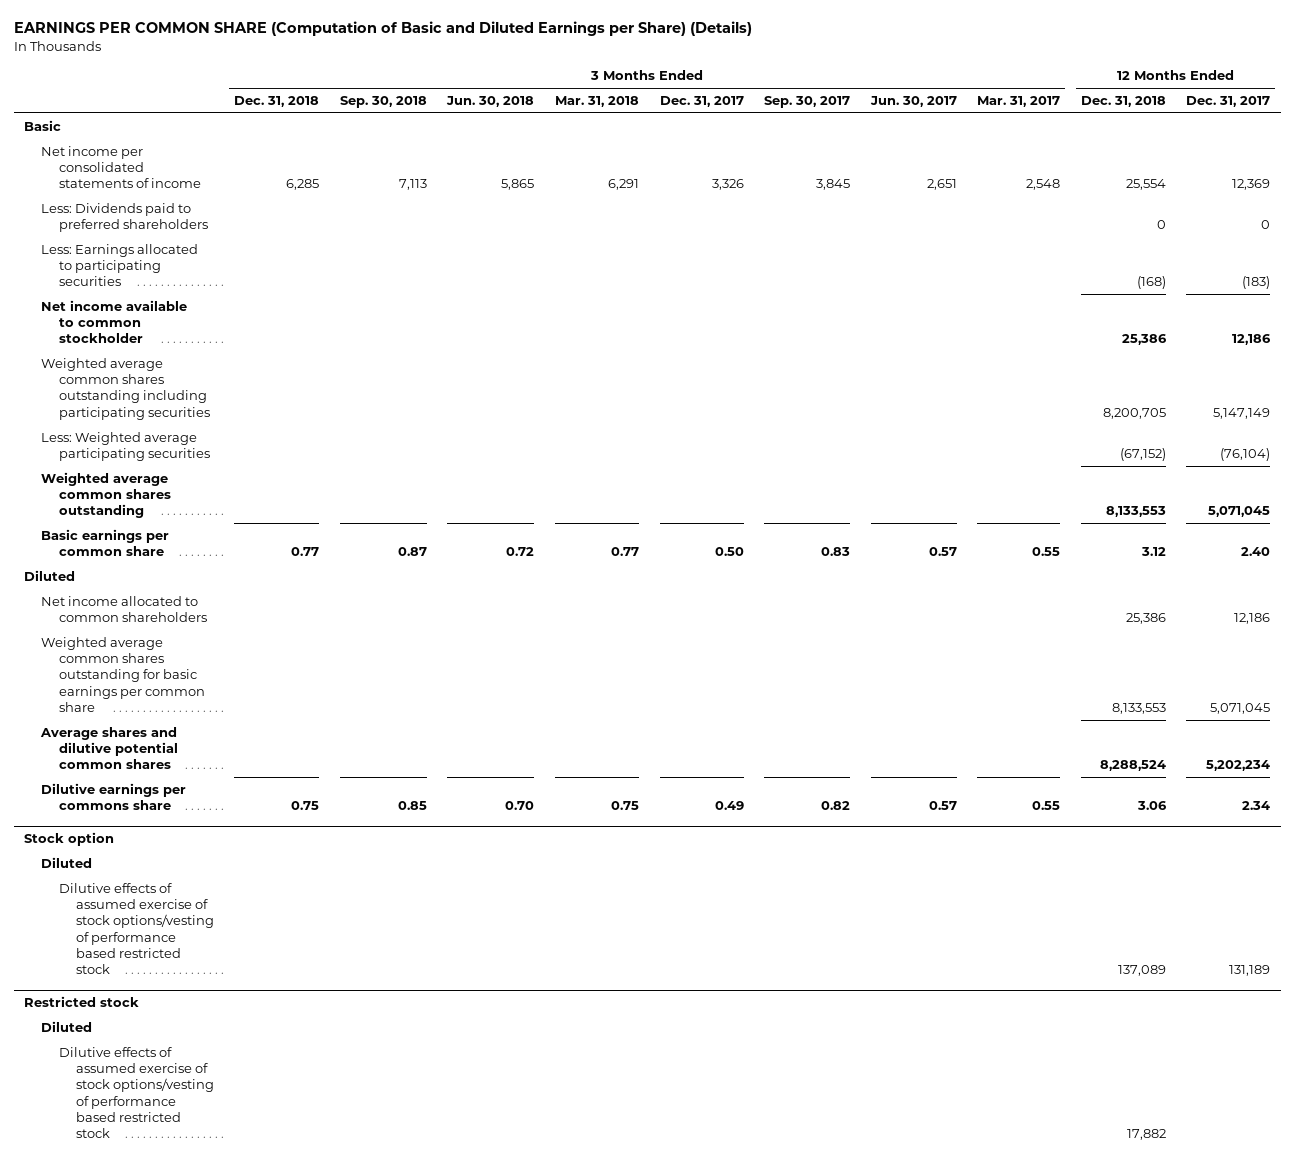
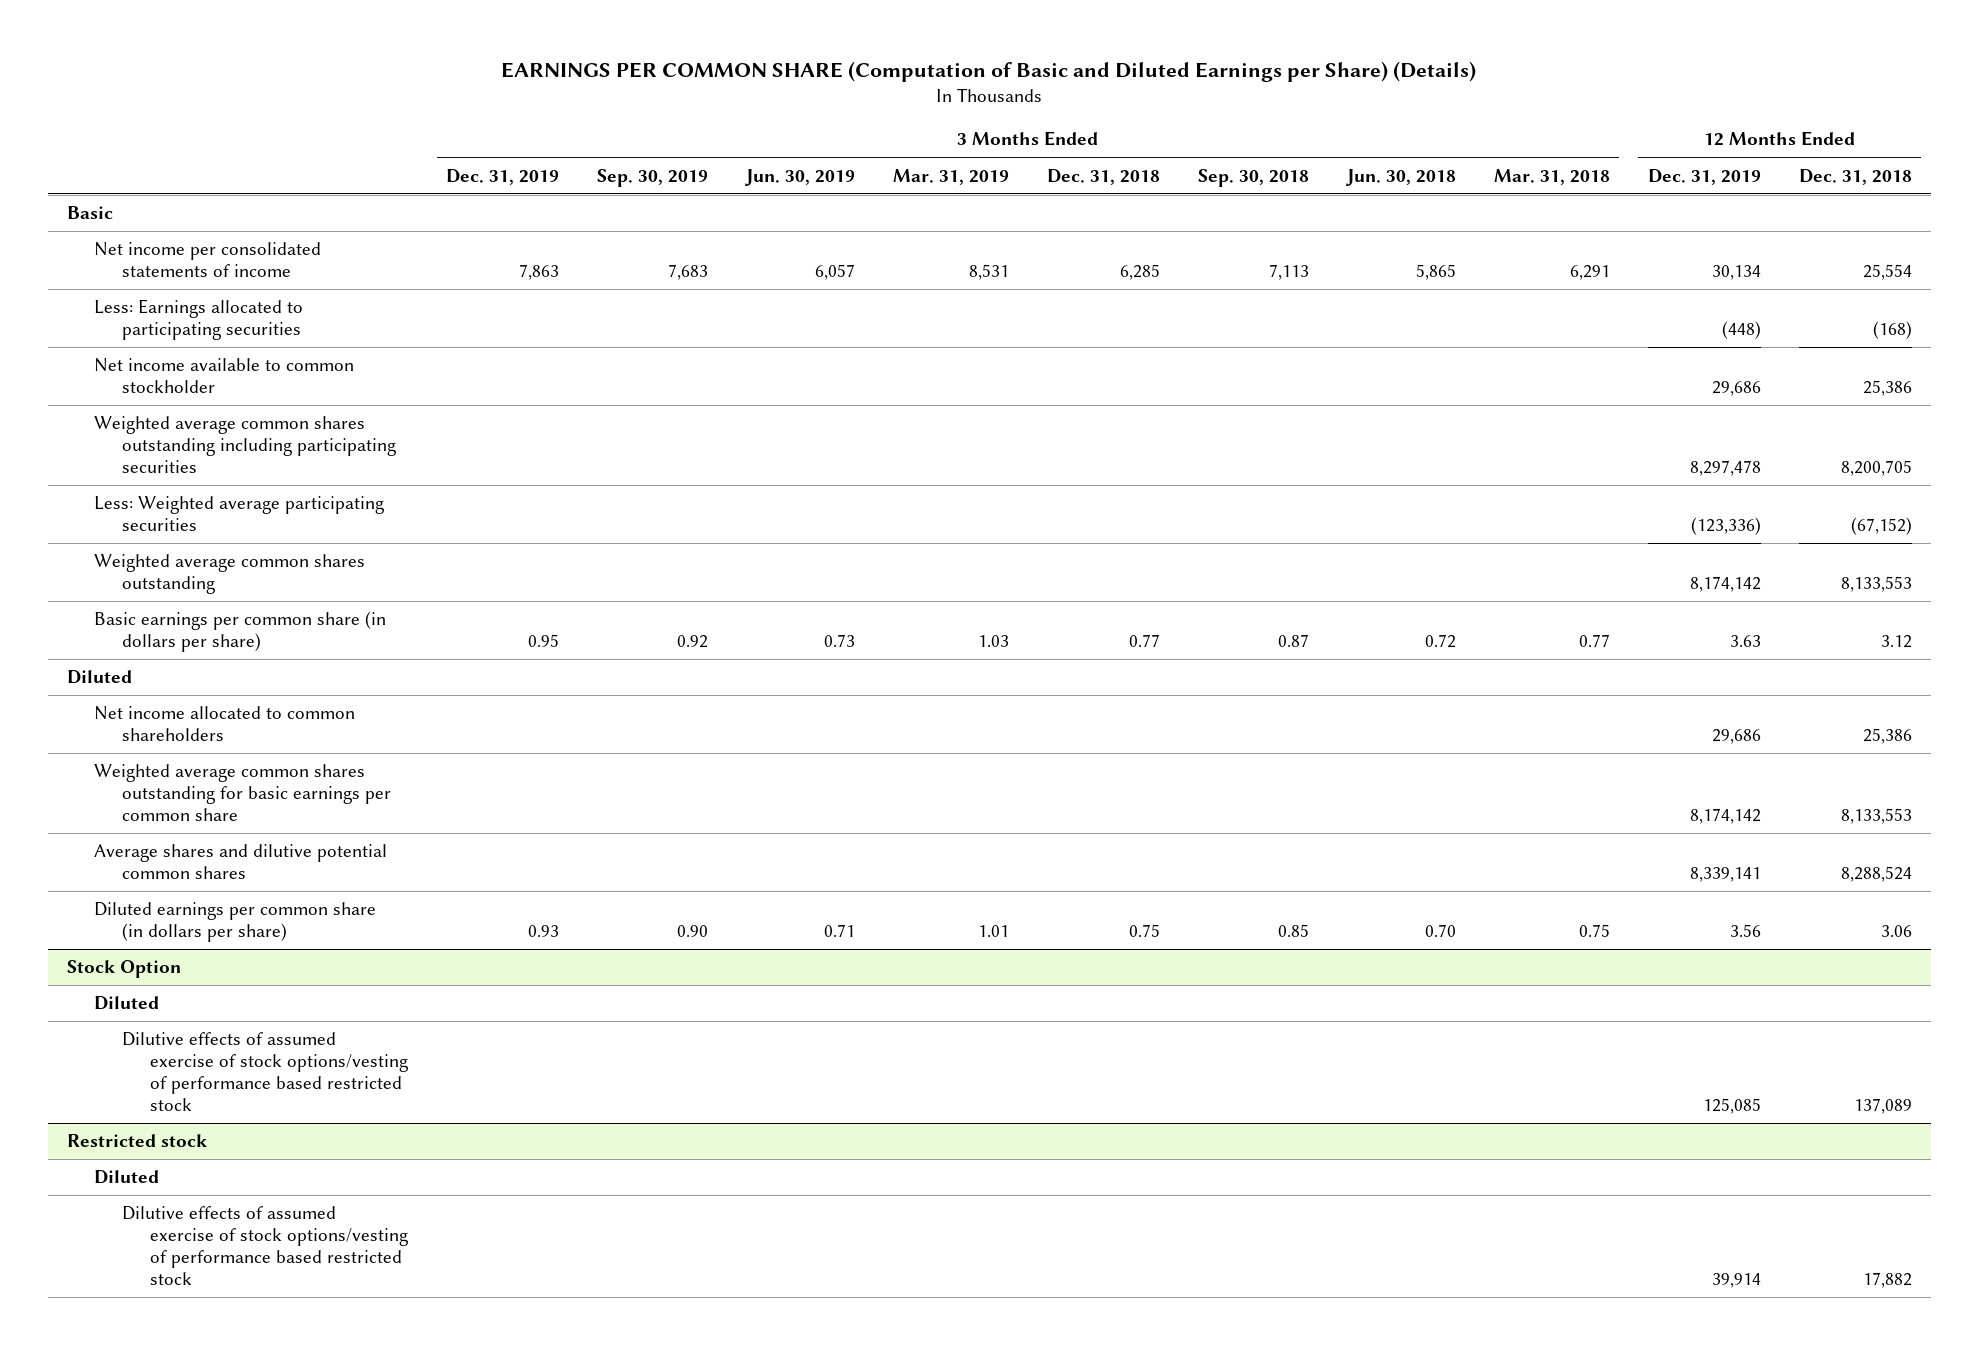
[659,95,744,107] Dec. 31, 2017 -> none
[764,95,851,108] Sep. 30, 2017 -> none
[869,95,957,107] Jun. 30, 2017 -> none
[977,95,1061,107] Mar. 31, 2017 -> none
[1186,95,1271,107] Dec. 31, 2017 -> none
none -> [446,168,560,185] Dec. 31, 2019
none -> [596,168,708,187] Sep. 30, 2019
none -> [744,168,855,186] Jun. 30, 2019
none -> [892,168,1009,185] Mar. 31, 2019
none -> [1647,168,1761,185] Dec. 31, 2019
[41,202,208,233] Less: Dividends paid to preferred shareholders -> none
[41,528,170,557] Basic earnings per common share -> [94,611,387,653] Basic earnings per common share (in dollars per share)
[41,782,187,811] Dilutive earnings per commons share -> [94,902,377,943] Diluted earnings per common share (in dollars per share)
[23,831,114,846] Stock option -> [66,960,181,979] Stock Option

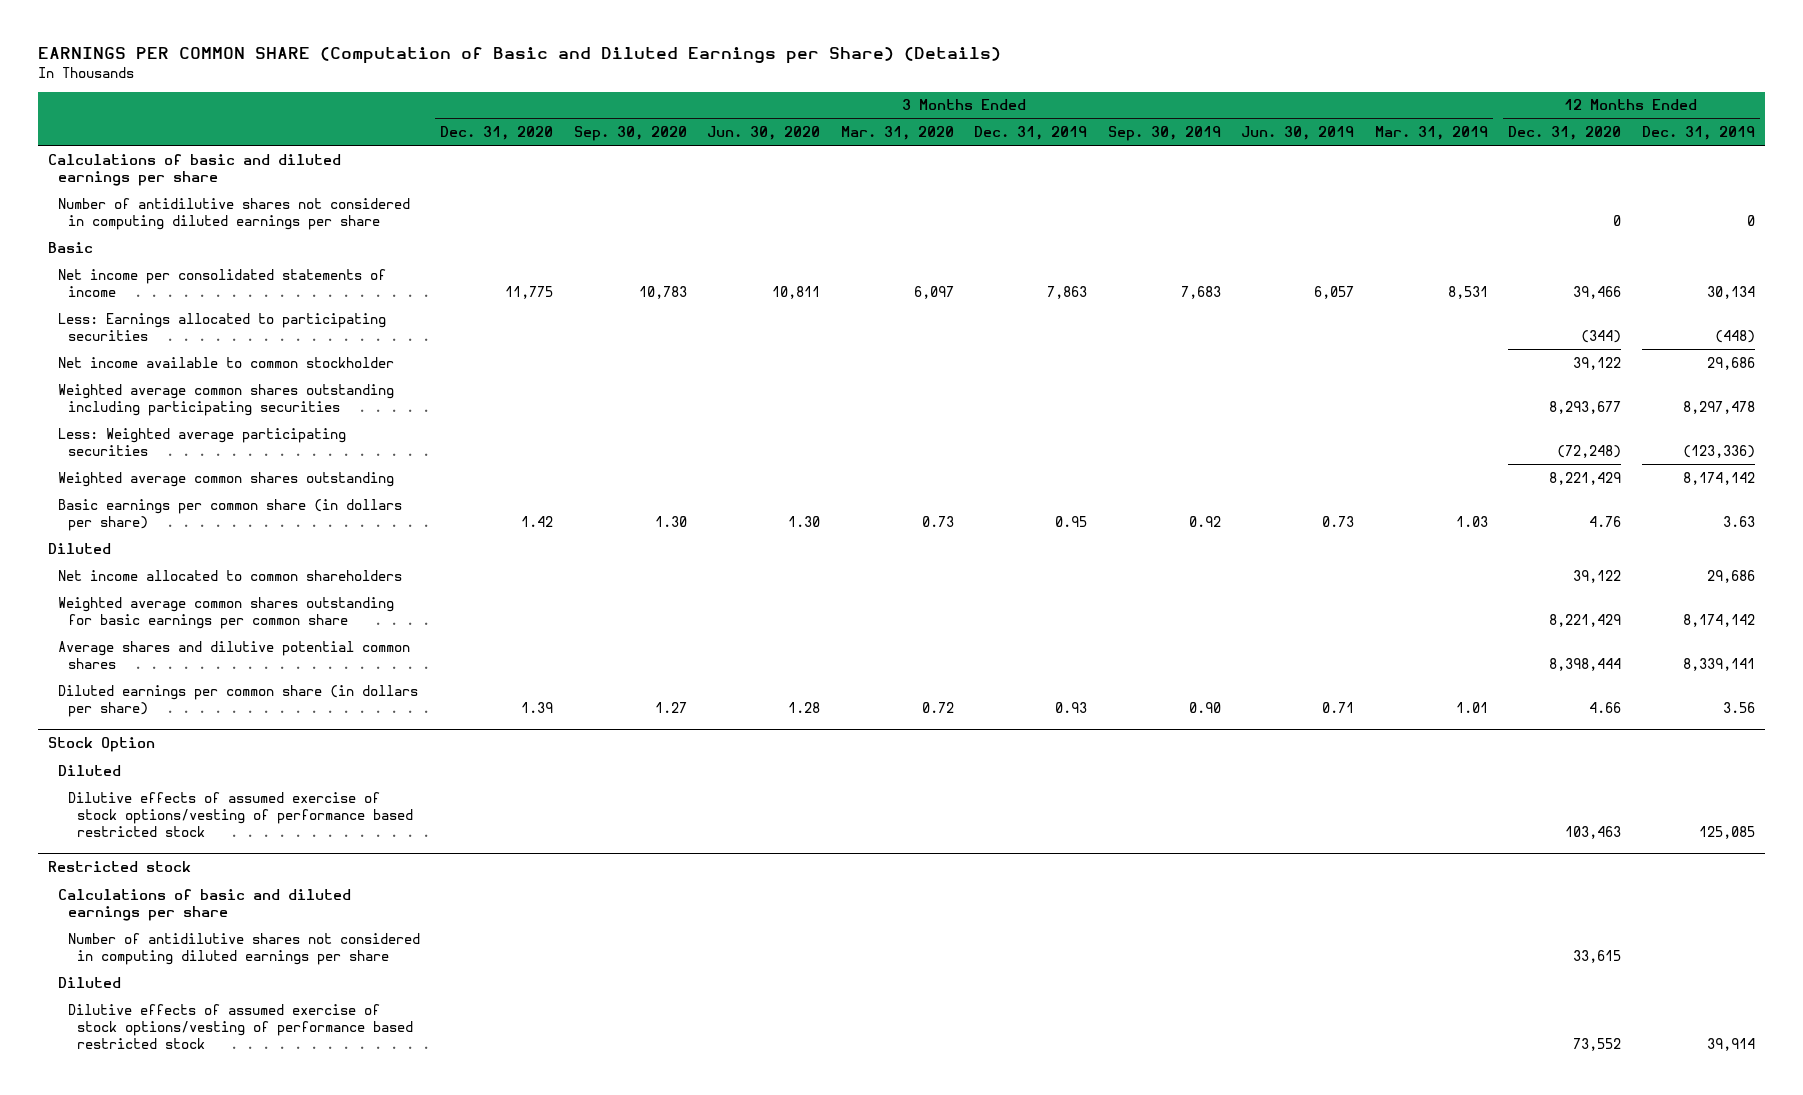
[1046,168,1160,185] Dec. 31, 2018 -> none
[1197,168,1309,187] Sep. 30, 2018 -> none
[1345,168,1456,186] Jun. 30, 2018 -> none
[1493,168,1610,185] Mar. 31, 2018 -> none
[1798,168,1912,185] Dec. 31, 2018 -> none
none -> [440,126,554,141] Dec. 31, 2020
none -> [573,126,687,142] Sep. 30, 2020
none -> [707,126,821,141] Jun. 30, 2020
none -> [840,126,954,141] Mar. 31, 2020
none -> [1508,126,1622,141] Dec. 31, 2020
none -> [48,153,342,186] Calculations of basic and diluted earnings per share
none -> [57,197,410,230] Number of antidilutive shares not considered in computing diluted earnings per share
none -> [57,888,351,921] Calculations of basic and diluted earnings per share
none -> [67,932,420,965] Number of antidilutive shares not considered in computing diluted earnings per share

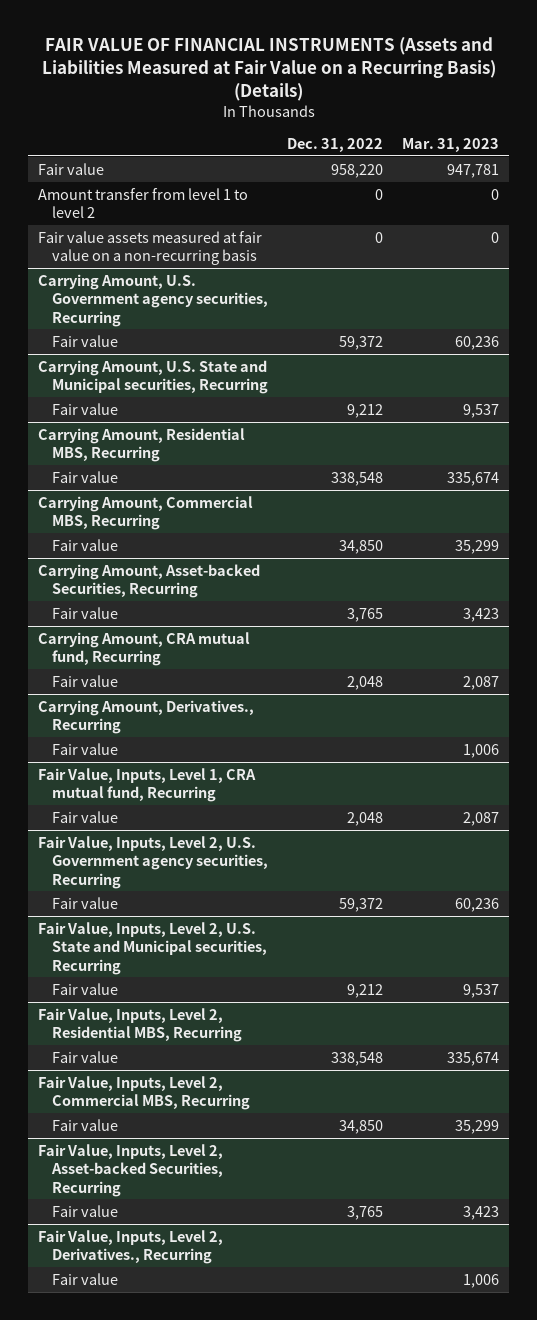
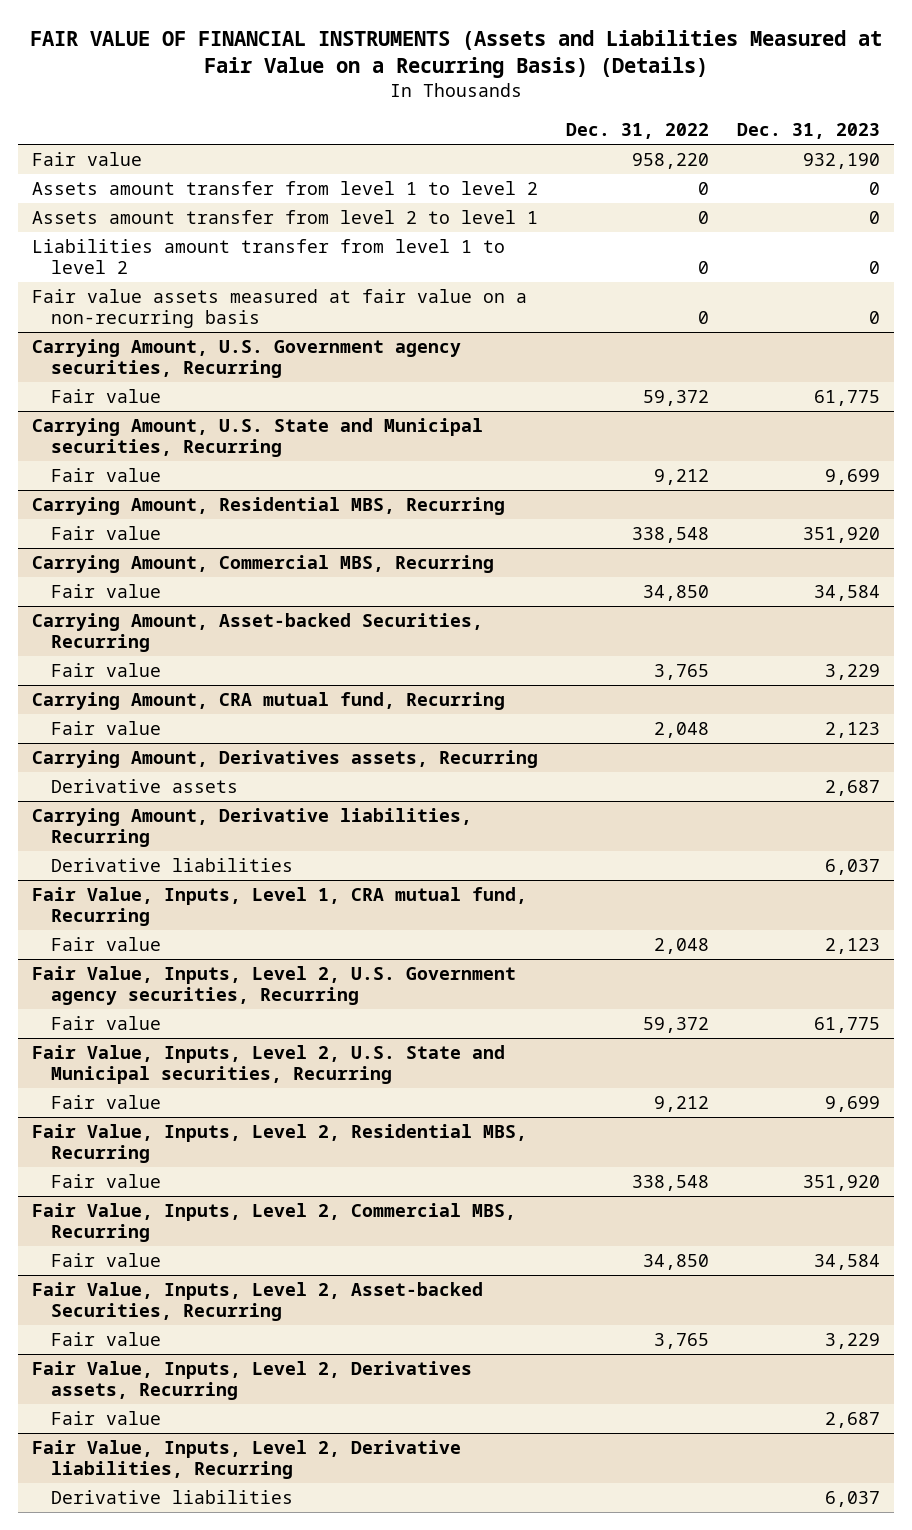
[402,137,500,152] Mar. 31, 2023 -> none
none -> [736,123,880,140] Dec. 31, 2023
[37,187,248,219] Amount transfer from level 1 to level 2 -> [32,181,539,196] Assets amount transfer from level 1 to level 2
none -> [32,210,539,225] Assets amount transfer from level 2 to level 1
none -> [32,239,506,274] Liabilities amount transfer from level 1 to level 2
[52,742,119,755] Fair value -> none
[37,699,254,735] Carrying Amount, Derivatives., Recurring -> [32,750,539,769] Carrying Amount, Derivatives assets, Recurring
none -> [51,779,239,794] Derivative assets
none -> [32,808,473,847] Carrying Amount, Derivative liabilities, Recurring
none -> [51,858,294,873] Derivative liabilities
[37,1229,223,1265] Fair Value, Inputs, Level 2, Derivatives., Recurring -> [32,1361,473,1400] Fair Value, Inputs, Level 2, Derivatives assets, Recurring
none -> [32,1440,462,1479] Fair Value, Inputs, Level 2, Derivative liabilities, Recurring
none -> [51,1490,294,1505] Derivative liabilities

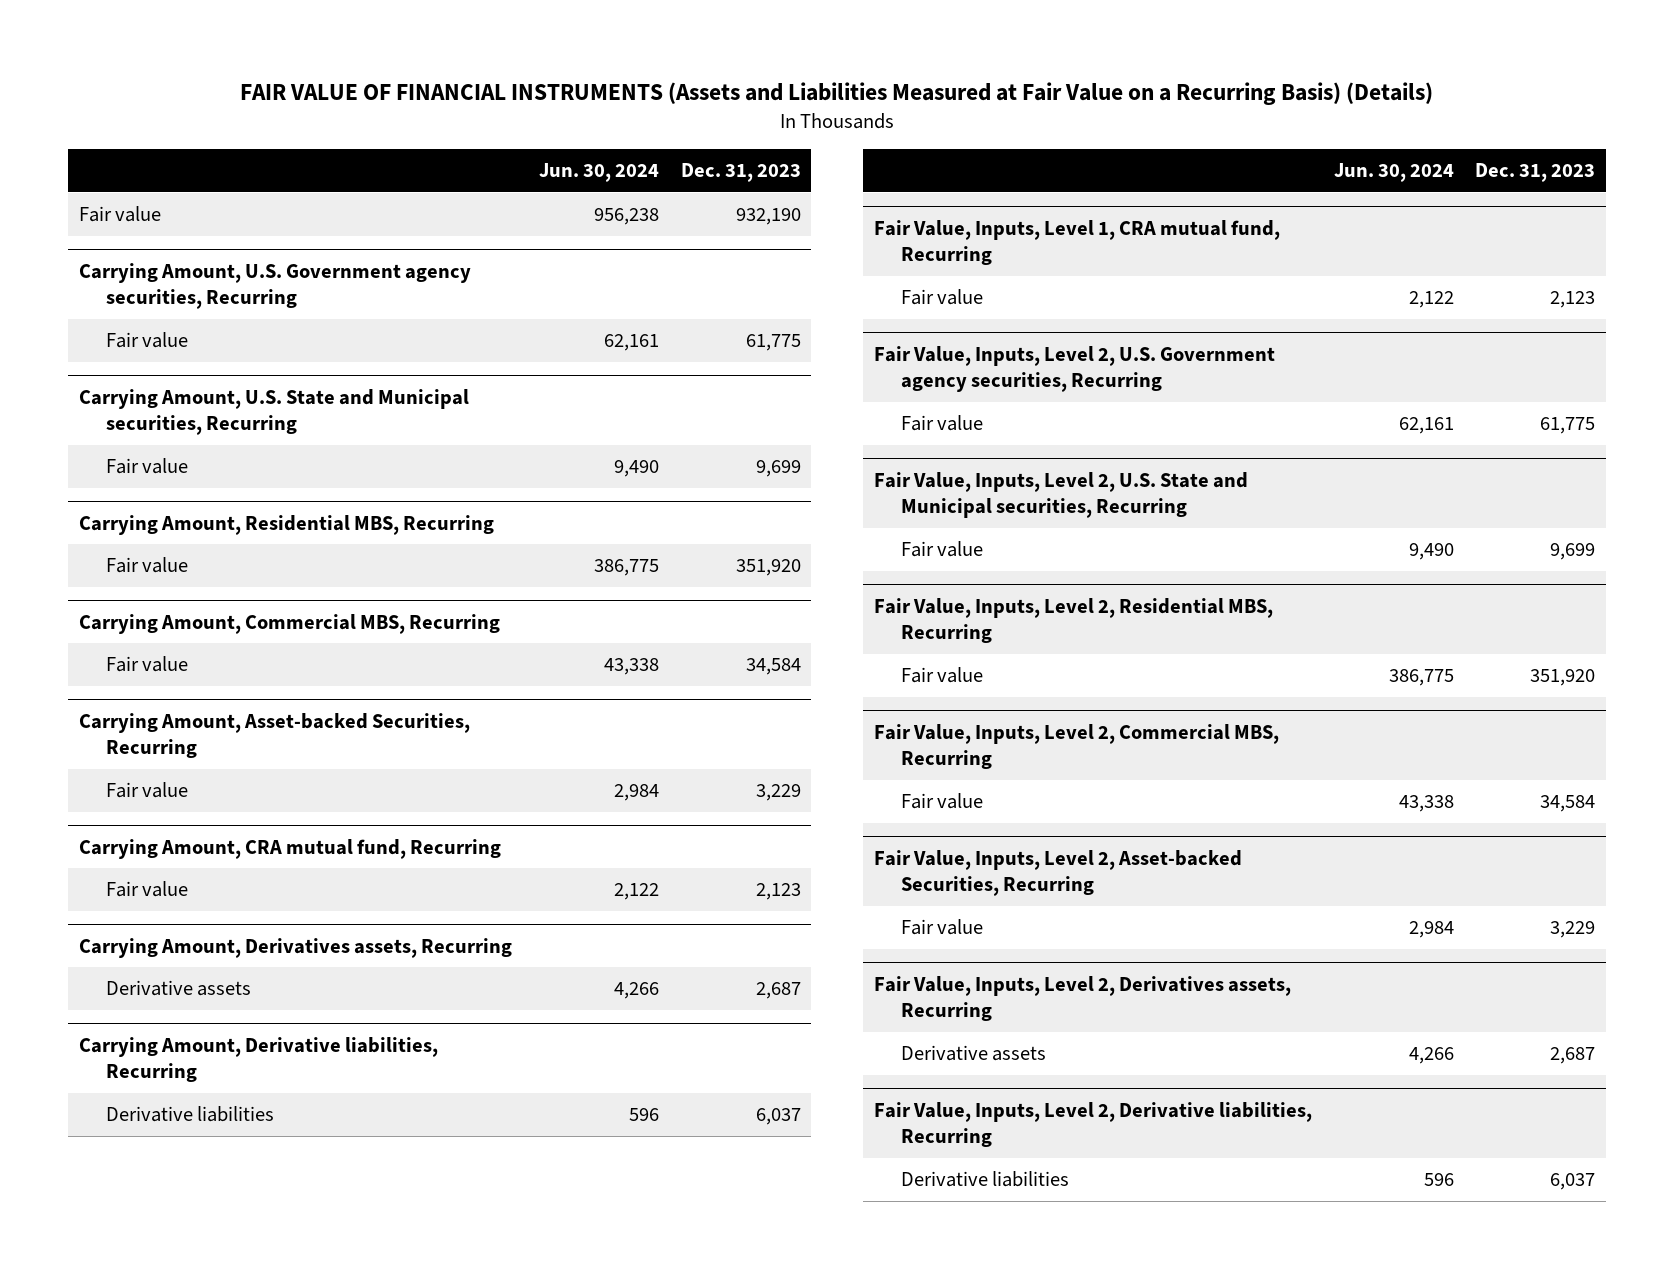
[566,123,710,140] Dec. 31, 2022 -> none
none -> [538,163,659,183] Jun. 30, 2024
[32,181,539,196] Assets amount transfer from level 1 to level 2 -> none
[32,210,539,225] Assets amount transfer from level 2 to level 1 -> none
[32,239,506,274] Liabilities amount transfer from level 1 to level 2 -> none
[32,289,528,328] Fair value assets measured at fair value on a non-recurring basis -> none
[51,1411,162,1426] Fair value -> [901,1045,1047,1062] Derivative assets

